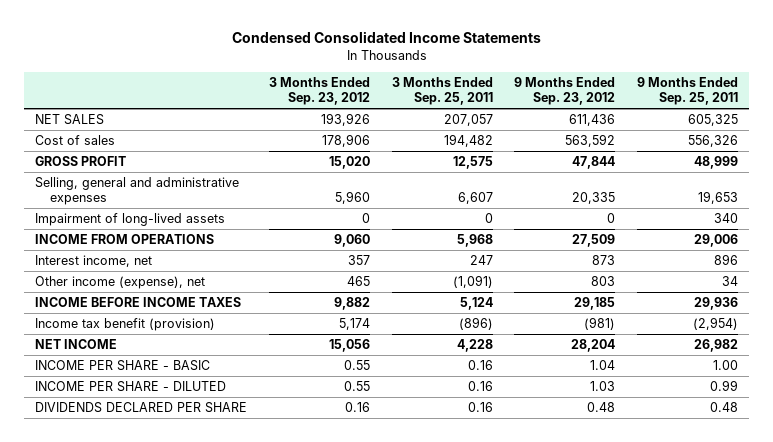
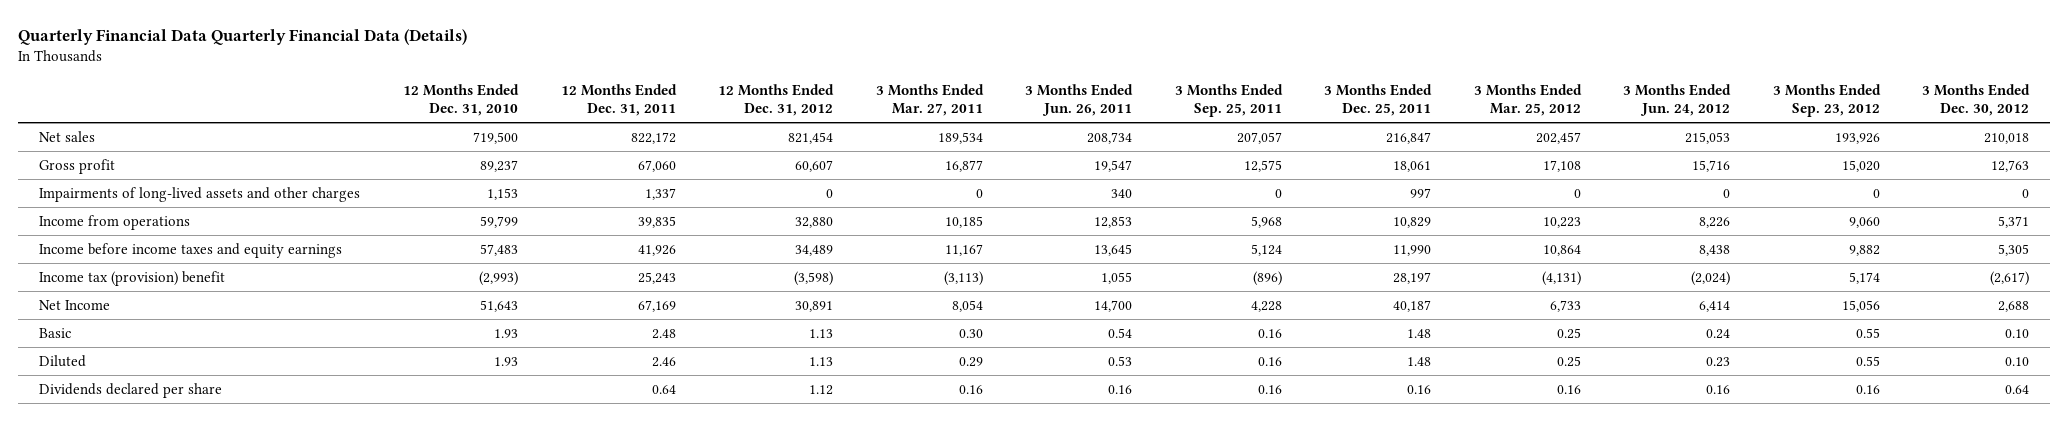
[231,30,541,43] Condensed Consolidated Income Statements -> [18,29,468,46] Quarterly Financial Data Quarterly Financial Data (Details)
[514,76,616,106] 9 Months Ended Sep. 23, 2012 -> none
[637,76,739,106] 9 Months Ended Sep. 25, 2011 -> none
none -> [402,84,519,117] 12 Months Ended Dec. 31, 2010
none -> [560,84,677,117] 12 Months Ended Dec. 31, 2011
none -> [718,84,835,117] 12 Months Ended Dec. 31, 2012
none -> [875,84,984,117] 3 Months Ended Mar. 27, 2011
none -> [1025,84,1134,117] 3 Months Ended Jun. 26, 2011
none -> [1324,84,1433,117] 3 Months Ended Dec. 25, 2011
none -> [1473,84,1582,117] 3 Months Ended Mar. 25, 2012
none -> [1623,84,1732,117] 3 Months Ended Jun. 24, 2012
none -> [1922,84,2031,117] 3 Months Ended Dec. 30, 2012
[34,134,115,145] Cost of sales -> none
[34,176,239,206] Selling, general and administrative expenses -> none
[34,254,152,267] Interest income, net -> none
[34,275,205,289] Other income (expense), net -> none
[34,113,104,125] NET SALES -> [39,130,96,142] Net sales
[34,155,126,166] GROSS PROFIT -> [39,158,116,174] Gross profit
[34,212,225,226] Impairment of long-lived assets -> [39,186,361,202] Impairments of long-lived assets and other charges
[34,233,214,244] INCOME FROM OPERATIONS -> [39,214,191,230] Income from operations
[34,296,241,307] INCOME BEFORE INCOME TAXES -> [39,242,343,258] Income before income taxes and equity earnings
[34,317,215,331] Income tax benefit (provision) -> [39,270,226,286] Income tax (provision) benefit
[34,338,117,349] NET INCOME -> [39,299,111,310] Net Income
[34,359,210,371] INCOME PER SHARE - BASIC -> [39,327,72,338] Basic
[34,380,226,392] INCOME PER SHARE - DILUTED -> [39,354,87,367] Diluted
[34,401,247,413] DIVIDENDS DECLARED PER SHARE -> [39,382,223,398] Dividends declared per share

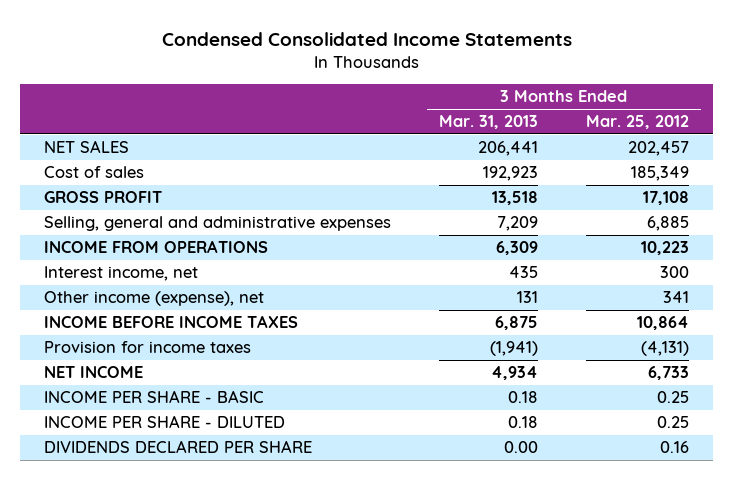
[18,29,468,46] Quarterly Financial Data Quarterly Financial Data (Details) -> [161,31,572,46] Condensed Consolidated Income Statements
[402,84,519,117] 12 Months Ended Dec. 31, 2010 -> none
[560,84,677,117] 12 Months Ended Dec. 31, 2011 -> none
[718,84,835,117] 12 Months Ended Dec. 31, 2012 -> none
[875,84,984,117] 3 Months Ended Mar. 27, 2011 -> none
[1025,84,1134,117] 3 Months Ended Jun. 26, 2011 -> none
[1174,84,1283,118] 3 Months Ended Sep. 25, 2011 -> none
[1324,84,1433,117] 3 Months Ended Dec. 25, 2011 -> none
[1623,84,1732,117] 3 Months Ended Jun. 24, 2012 -> none
[1772,84,1881,118] 3 Months Ended Sep. 23, 2012 -> none
[1922,84,2031,117] 3 Months Ended Dec. 30, 2012 -> none
none -> [439,115,539,130] Mar. 31, 2013
[39,186,361,202] Impairments of long-lived assets and other charges -> none
[39,130,96,142] Net sales -> [44,140,130,154] NET SALES
none -> [44,166,145,179] Cost of sales
[39,158,116,174] Gross profit -> [44,191,163,204] GROSS PROFIT
none -> [44,216,392,232] Selling, general and administrative expenses
[39,214,191,230] Income from operations -> [44,240,269,254] INCOME FROM OPERATIONS
none -> [44,266,199,282] Interest income, net
none -> [44,291,265,307] Other income (expense), net
[39,242,343,258] Income before income taxes and equity earnings -> [44,315,299,329] INCOME BEFORE INCOME TAXES
[39,270,226,286] Income tax (provision) benefit -> [44,341,252,354] Provision for income taxes
[39,299,111,310] Net Income -> [44,366,144,379] NET INCOME
[39,327,72,338] Basic -> [44,390,265,404] INCOME PER SHARE - BASIC
[39,354,87,367] Diluted -> [44,415,286,429] INCOME PER SHARE - DILUTED
[39,382,223,398] Dividends declared per share -> [44,440,313,454] DIVIDENDS DECLARED PER SHARE

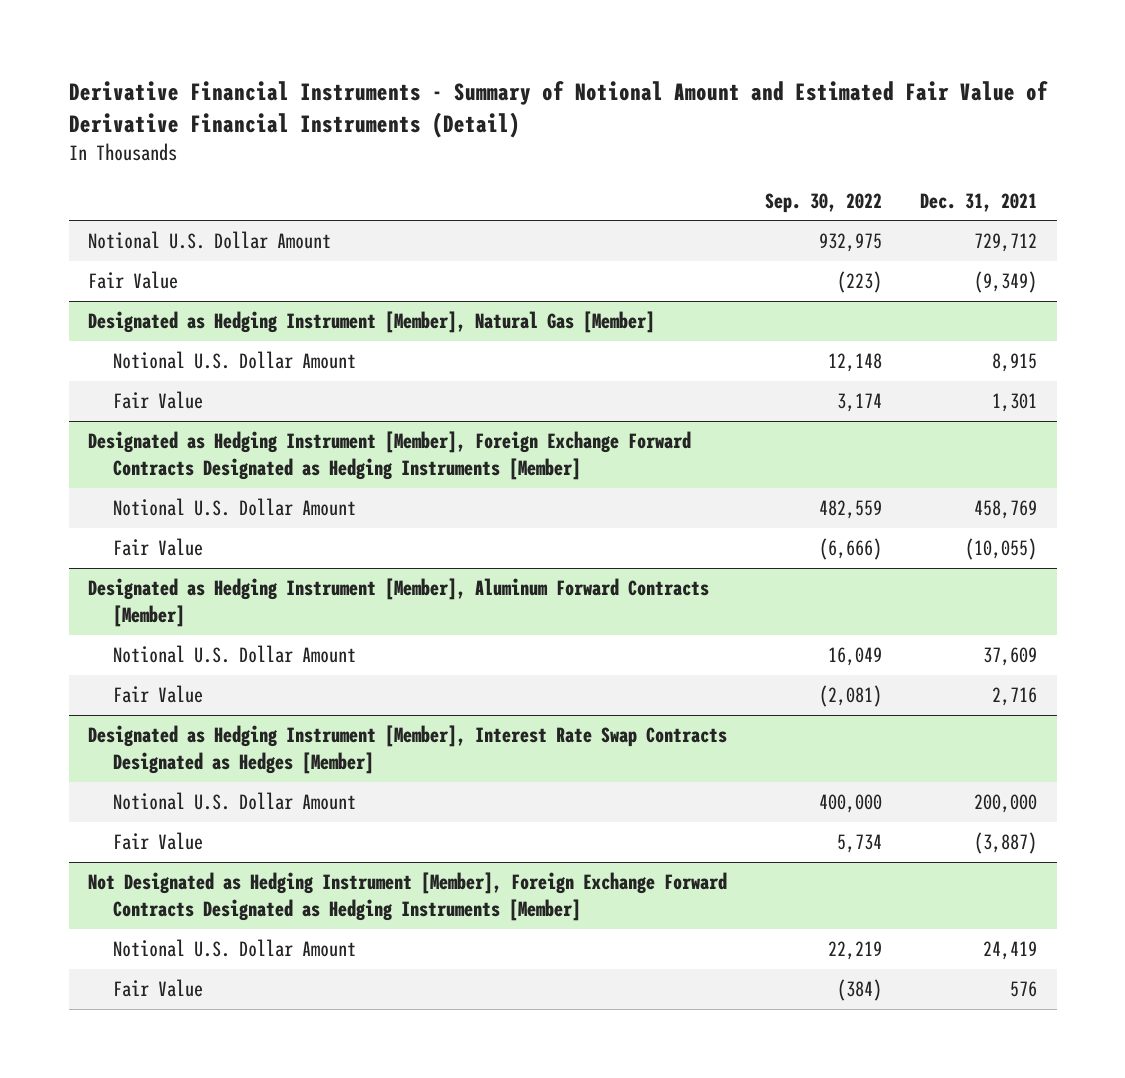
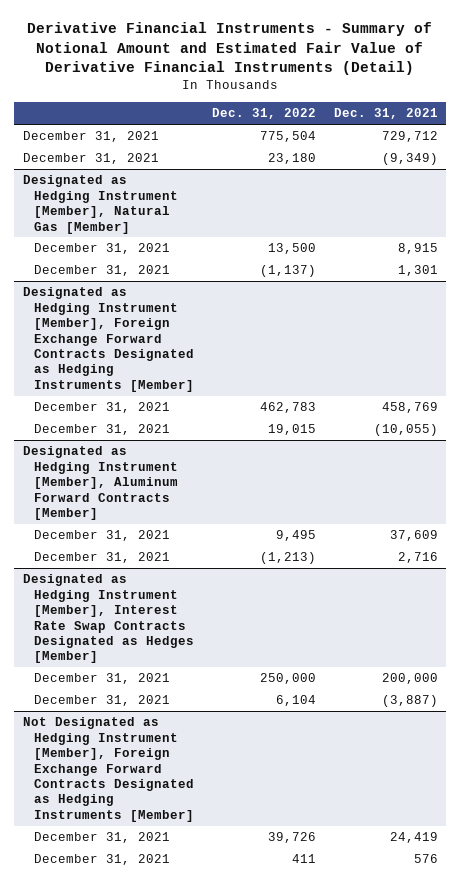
[765,192,883,213] Sep. 30, 2022 -> none
none -> [212,108,317,120] Dec. 31, 2022
[87,231,331,250] Notional U.S. Dollar Amount -> [22,131,159,143] December 31, 2021
[87,271,178,290] Fair Value -> [22,153,159,165] December 31, 2021
[113,351,357,370] Notional U.S. Dollar Amount -> [34,243,171,255] December 31, 2021
[113,391,204,410] Fair Value -> [34,265,171,277] December 31, 2021
[113,498,357,517] Notional U.S. Dollar Amount -> [34,402,171,414] December 31, 2021
[113,538,204,557] Fair Value -> [34,424,171,436] December 31, 2021
[113,645,357,664] Notional U.S. Dollar Amount -> [34,530,171,542] December 31, 2021
[113,685,204,704] Fair Value -> [34,552,171,564] December 31, 2021
[113,792,357,811] Notional U.S. Dollar Amount -> [34,673,171,685] December 31, 2021
[113,832,204,851] Fair Value -> [34,695,171,707] December 31, 2021
[113,939,357,958] Notional U.S. Dollar Amount -> [34,832,171,844] December 31, 2021
[113,979,204,998] Fair Value -> [34,854,171,866] December 31, 2021

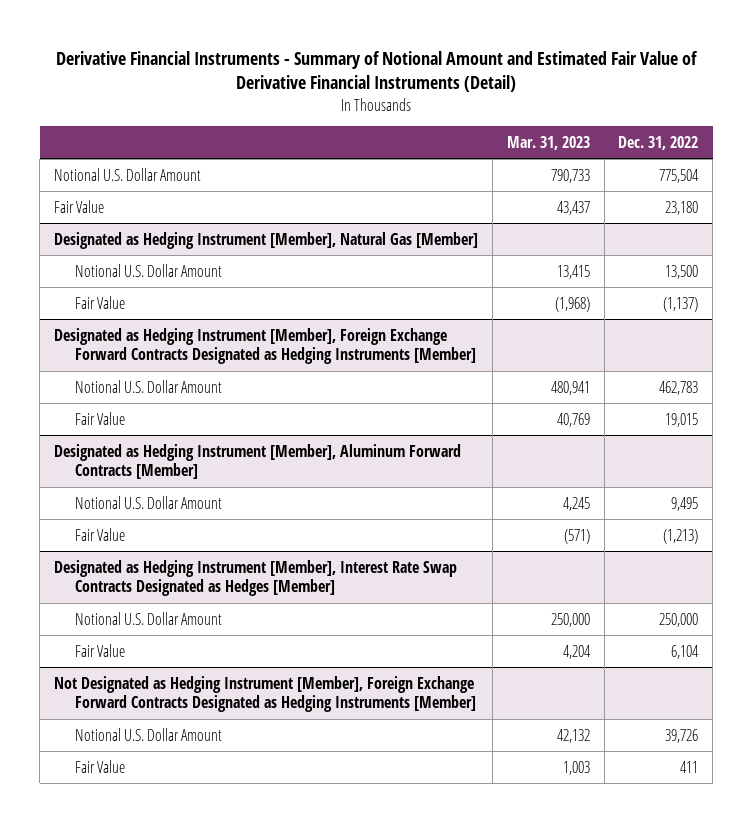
[333,108,438,120] Dec. 31, 2021 -> none
none -> [506,136,590,151] Mar. 31, 2023
[22,131,159,143] December 31, 2021 -> [54,167,202,181] Notional U.S. Dollar Amount
[22,153,159,165] December 31, 2021 -> [54,199,105,213] Fair Value
[34,243,171,255] December 31, 2021 -> [75,263,223,277] Notional U.S. Dollar Amount
[34,265,171,277] December 31, 2021 -> [75,295,126,309] Fair Value
[34,402,171,414] December 31, 2021 -> [75,379,223,393] Notional U.S. Dollar Amount
[34,424,171,436] December 31, 2021 -> [75,411,126,425] Fair Value
[34,530,171,542] December 31, 2021 -> [75,495,223,509] Notional U.S. Dollar Amount
[34,552,171,564] December 31, 2021 -> [75,527,126,541] Fair Value
[34,673,171,685] December 31, 2021 -> [75,611,223,625] Notional U.S. Dollar Amount
[34,695,171,707] December 31, 2021 -> [75,643,126,657] Fair Value
[34,832,171,844] December 31, 2021 -> [75,727,223,741] Notional U.S. Dollar Amount
[34,854,171,866] December 31, 2021 -> [75,759,126,773] Fair Value

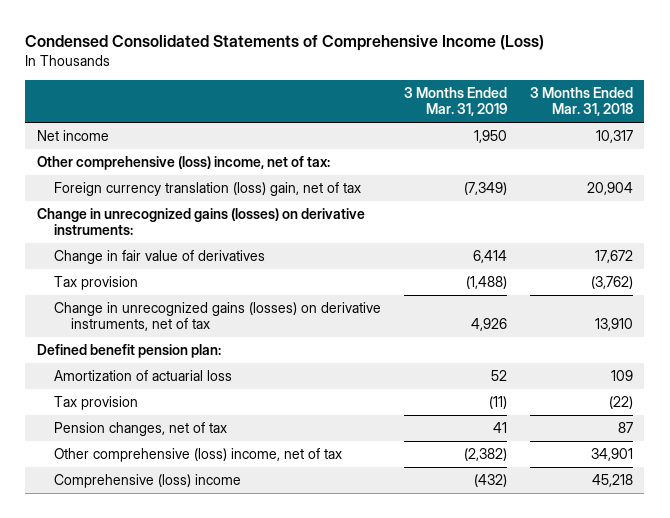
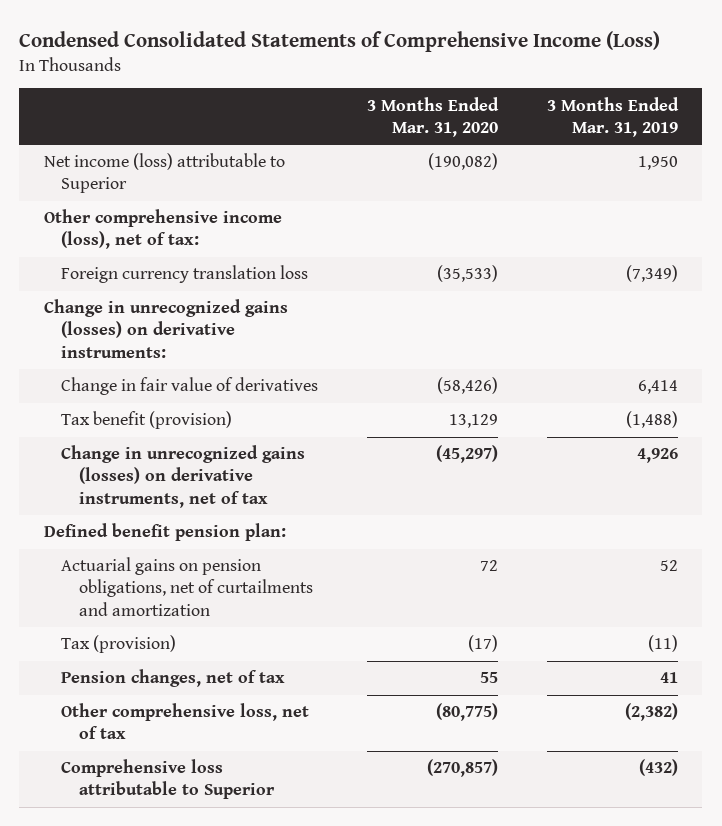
[529,86,633,117] 3 Months Ended Mar. 31, 2018 -> none
none -> [367,96,500,137] 3 Months Ended Mar. 31, 2020
[36,129,109,141] Net income -> [43,153,285,194] Net income (loss) attributable to Superior
[36,155,330,170] Other comprehensive (loss) income, net of tax: -> [43,209,282,250] Other comprehensive income (loss), net of tax:
[53,181,361,196] Foreign currency translation (loss) gain, net of tax -> [61,265,309,284] Foreign currency translation loss
[53,275,138,290] Tax provision -> [61,411,233,430] Tax benefit (provision)
[53,369,232,381] Amortization of actuarial loss -> [61,557,313,616] Actuarial gains on pension obligations, net of curtailments and amortization
[53,395,138,410] Tax provision -> [61,635,177,654] Tax (provision)
[53,447,342,462] Other comprehensive (loss) income, net of tax -> [61,703,310,740] Other comprehensive loss, net of tax
[53,473,241,488] Comprehensive (loss) income -> [61,759,275,800] Comprehensive loss attributable to Superior

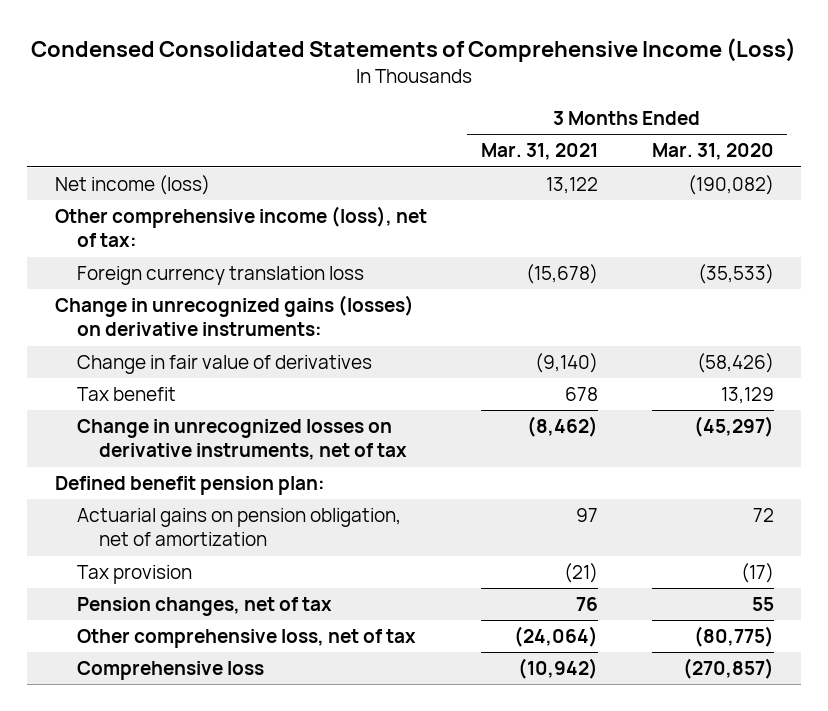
[547,96,680,137] 3 Months Ended Mar. 31, 2019 -> none
none -> [480,143,598,161] Mar. 31, 2021
[43,153,285,194] Net income (loss) attributable to Superior -> [54,175,210,196] Net income (loss)
[61,411,233,430] Tax benefit (provision) -> [76,387,176,402] Tax benefit
[61,445,306,508] Change in unrecognized gains (losses) on derivative instruments, net of tax -> [76,419,408,461] Change in unrecognized losses on derivative instruments, net of tax
[61,557,313,616] Actuarial gains on pension obligations, net of curtailments and amortization -> [76,508,401,547] Actuarial gains on pension obligation, net of amortization
[61,635,177,654] Tax (provision) -> [76,565,192,585] Tax provision
[61,759,275,800] Comprehensive loss attributable to Superior -> [76,661,264,681] Comprehensive loss

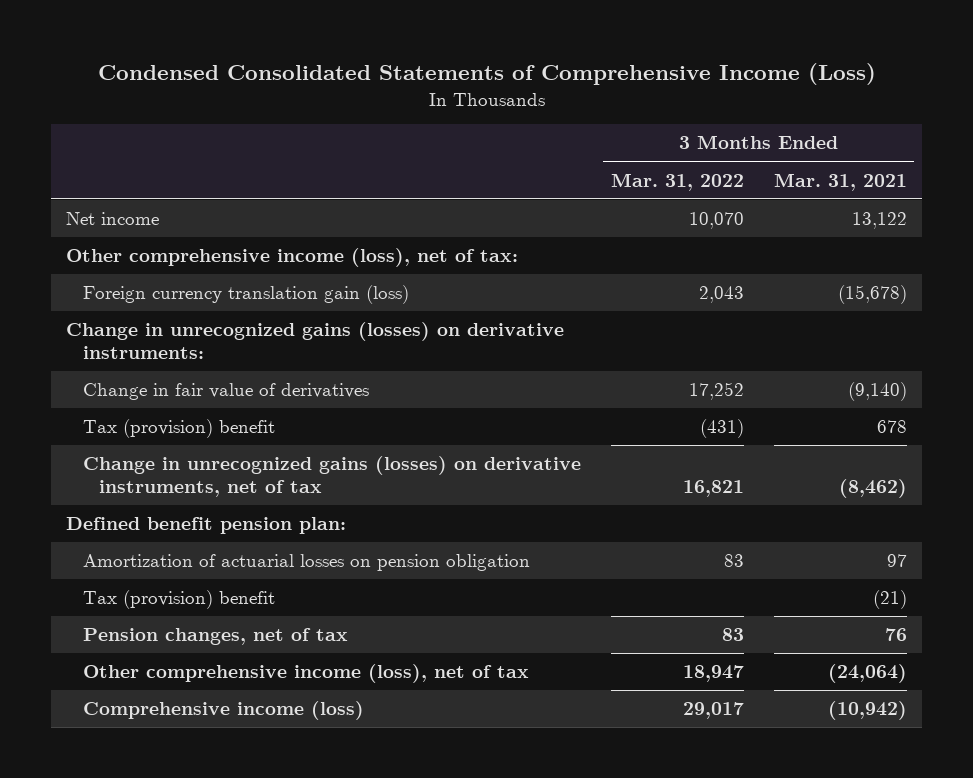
[651,143,774,161] Mar. 31, 2020 -> none
none -> [610,172,744,191] Mar. 31, 2022
[54,175,210,196] Net income (loss) -> [66,212,160,226] Net income
[76,266,364,286] Foreign currency translation loss -> [82,285,409,305] Foreign currency translation gain (loss)
[76,387,176,402] Tax benefit -> [82,419,275,439] Tax (provision) benefit
[76,419,408,461] Change in unrecognized losses on derivative instruments, net of tax -> [82,456,581,498] Change in unrecognized gains (losses) on derivative instruments, net of tax
[76,508,401,547] Actuarial gains on pension obligation, net of amortization -> [82,554,530,572] Amortization of actuarial losses on pension obligation
[76,565,192,585] Tax provision -> [82,590,275,610] Tax (provision) benefit
[76,629,416,649] Other comprehensive loss, net of tax -> [82,664,529,684] Other comprehensive income (loss), net of tax
[76,661,264,681] Comprehensive loss -> [82,701,364,721] Comprehensive income (loss)

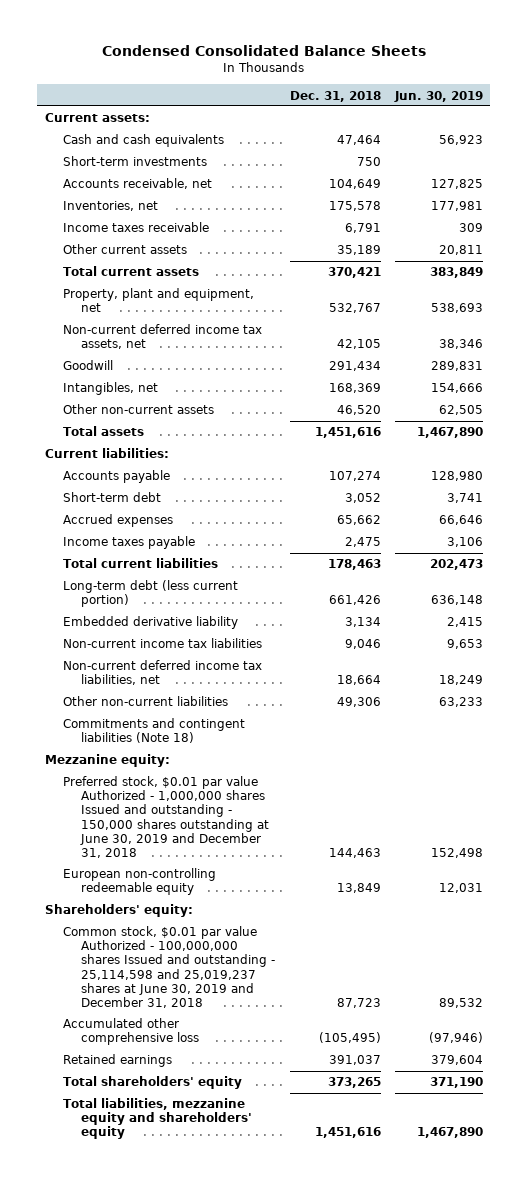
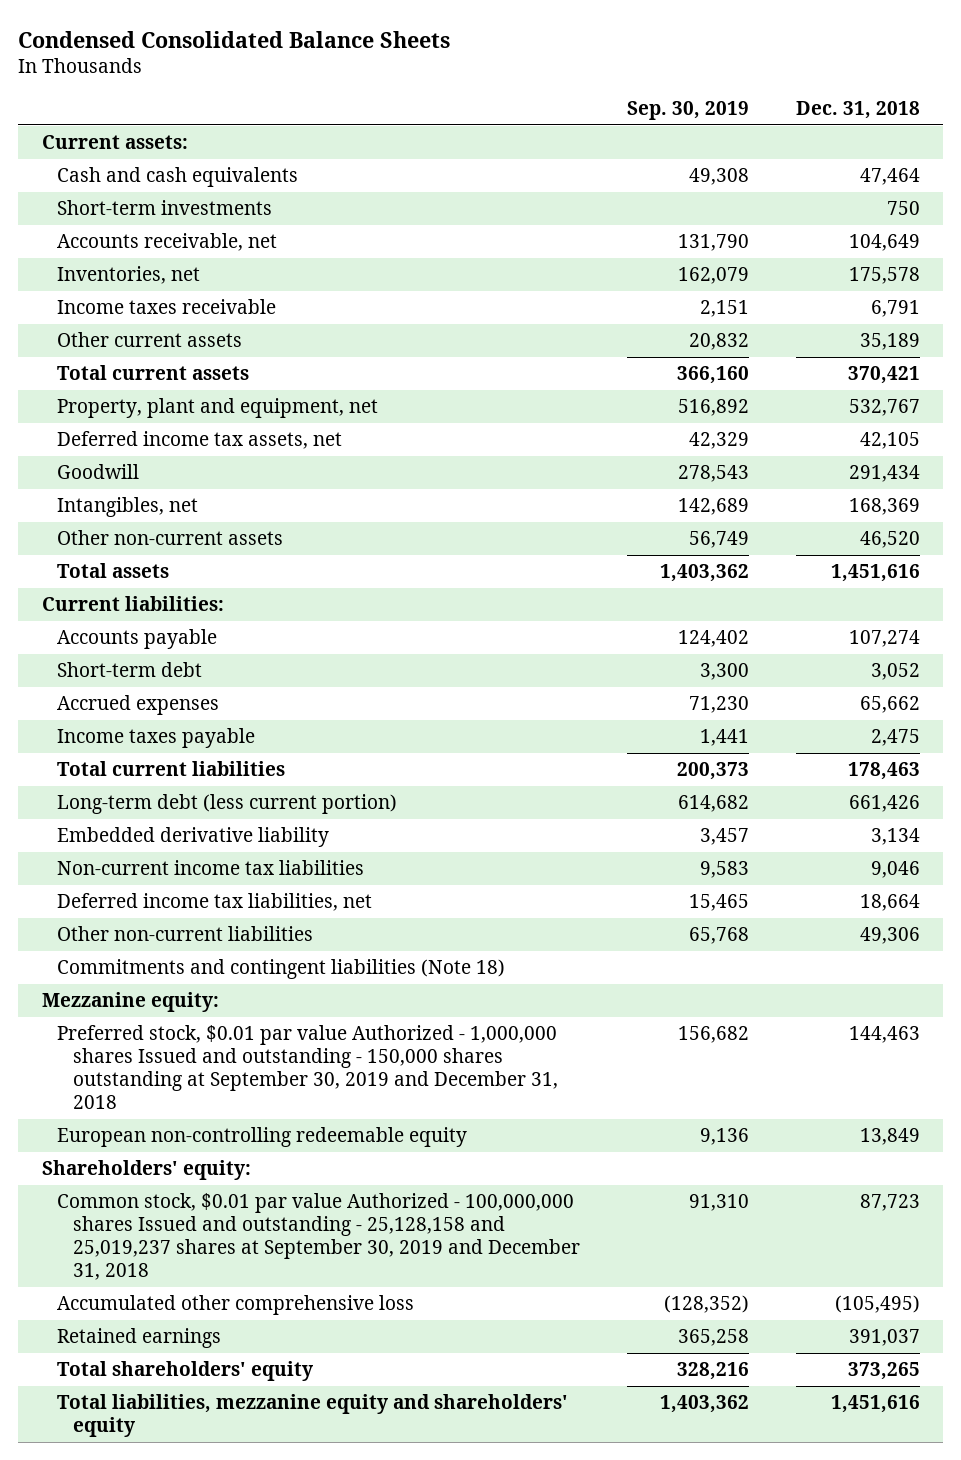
[393,90,483,102] Jun. 30, 2019 -> none
none -> [626,101,749,121] Sep. 30, 2019
[63,324,263,350] Non-current deferred income tax assets, net -> [57,431,343,450] Deferred income tax assets, net
[63,660,263,686] Non-current deferred income tax liabilities, net -> [57,893,373,912] Deferred income tax liabilities, net
[63,776,270,858] Preferred stock, $0.01 par value Authorized - 1,000,000 shares Issued and outstanding - 150,000 shares outstanding at June 30, 2019 and December 31, 2018 -> [57,1025,559,1109] Preferred stock, $0.01 par value Authorized - 1,000,000 shares Issued and outstanding - 150,000 shares outstanding at September 30, 2019 and December 31, 2018
[63,926,276,1008] Common stock, $0.01 par value Authorized - 100,000,000 shares Issued and outstanding - 25,114,598 and 25,019,237 shares at June 30, 2019 and December 31, 2018 -> [57,1193,581,1280] Common stock, $0.01 par value Authorized - 100,000,000 shares Issued and outstanding - 25,128,158 and 25,019,237 shares at September 30, 2019 and December 31, 2018

